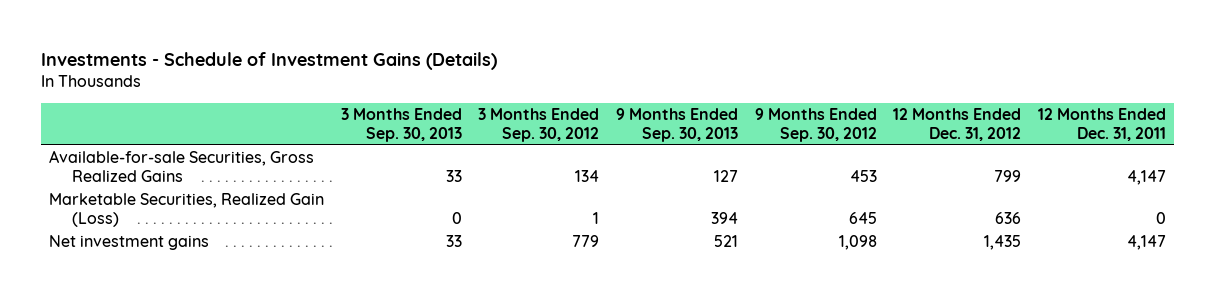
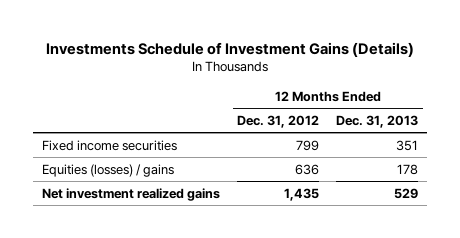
[41,51,498,70] Investments - Schedule of Investment Gains (Details) -> [46,41,415,57] Investments Schedule of Investment Gains (Details)
[340,107,462,142] 3 Months Ended Sep. 30, 2013 -> none
[478,107,600,142] 3 Months Ended Sep. 30, 2012 -> none
[616,107,739,142] 9 Months Ended Sep. 30, 2013 -> none
[754,107,877,142] 9 Months Ended Sep. 30, 2012 -> none
[1037,107,1166,141] 12 Months Ended Dec. 31, 2011 -> none
none -> [336,114,419,128] Dec. 31, 2013
[49,150,315,183] Available-for-sale Securities, Gross Realized Gains -> [41,139,177,151] Fixed income securities
[49,193,325,228] Marketable Securities, Realized Gain (Loss) -> [41,163,174,177] Equities (losses) / gains
[49,235,210,251] Net investment gains -> [41,187,220,201] Net investment realized gains

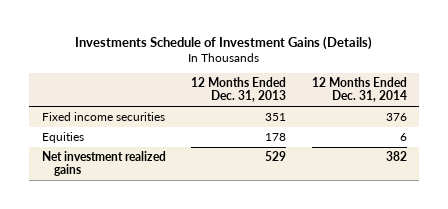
[237,114,320,128] Dec. 31, 2012 -> none
none -> [311,77,407,103] 12 Months Ended Dec. 31, 2014
[41,163,174,177] Equities (losses) / gains -> [41,132,84,144] Equities

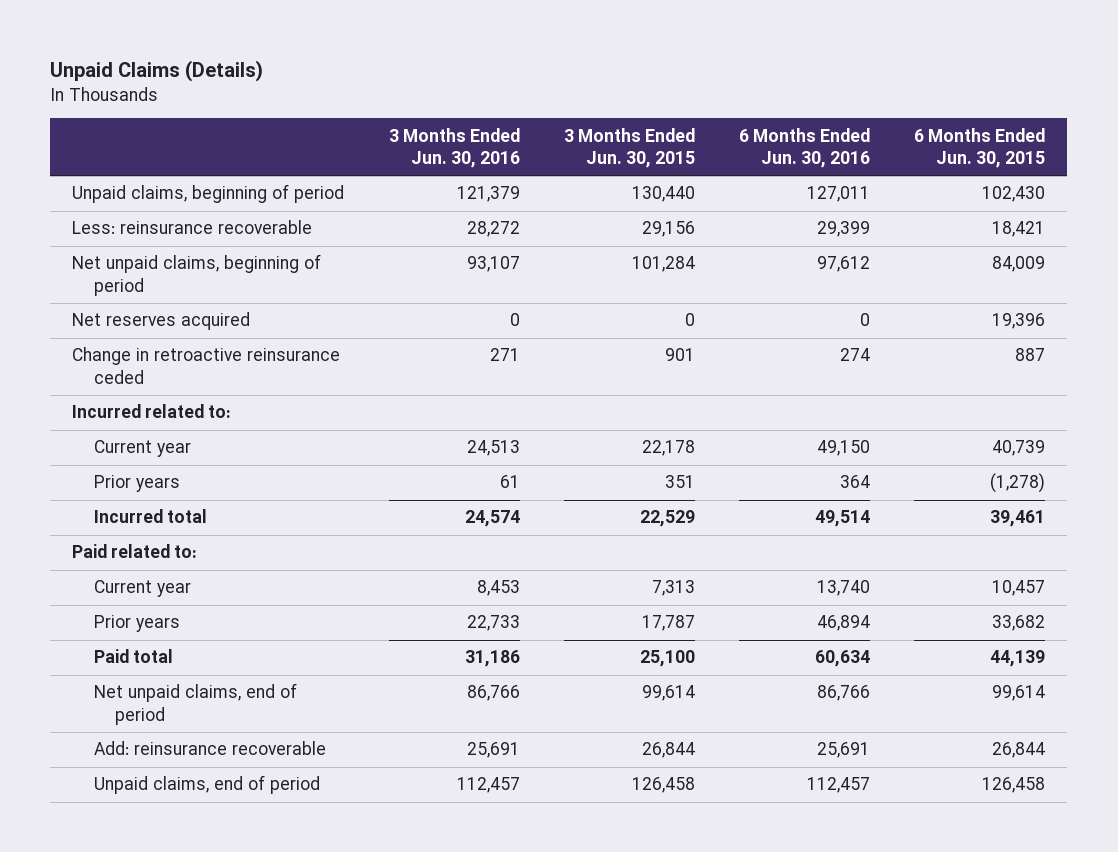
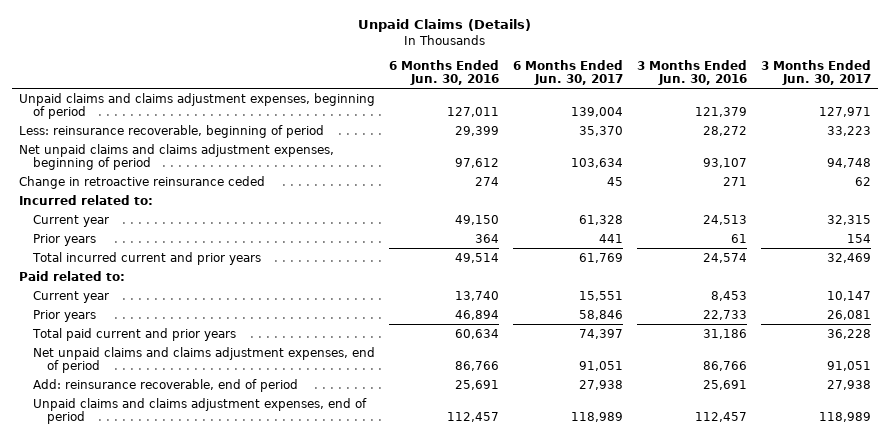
[563,127,695,169] 3 Months Ended Jun. 30, 2015 -> none
[914,127,1046,169] 6 Months Ended Jun. 30, 2015 -> none
none -> [512,59,623,85] 6 Months Ended Jun. 30, 2017
none -> [760,59,871,85] 3 Months Ended Jun. 30, 2017
[72,312,251,331] Net reserves acquired -> none
[72,184,345,204] Unpaid claims, beginning of period -> [18,92,375,119] Unpaid claims and claims adjustment expenses, beginning of period
[72,220,313,235] Less: reinsurance recoverable -> [18,124,324,138] Less: reinsurance recoverable, beginning of period
[72,254,322,296] Net unpaid claims, beginning of period -> [18,143,334,170] Net unpaid claims and claims adjustment expenses, beginning of period
[93,509,207,524] Incurred total -> [31,251,261,265] Total incurred current and prior years
[93,649,173,664] Paid total -> [31,327,236,341] Total paid current and prior years
[93,683,297,725] Net unpaid claims, end of period -> [32,346,375,373] Net unpaid claims and claims adjustment expenses, end of period
[93,741,326,756] Add: reinsurance recoverable -> [32,378,298,392] Add: reinsurance recoverable, end of period
[93,775,320,795] Unpaid claims, end of period -> [32,397,367,424] Unpaid claims and claims adjustment expenses, end of period

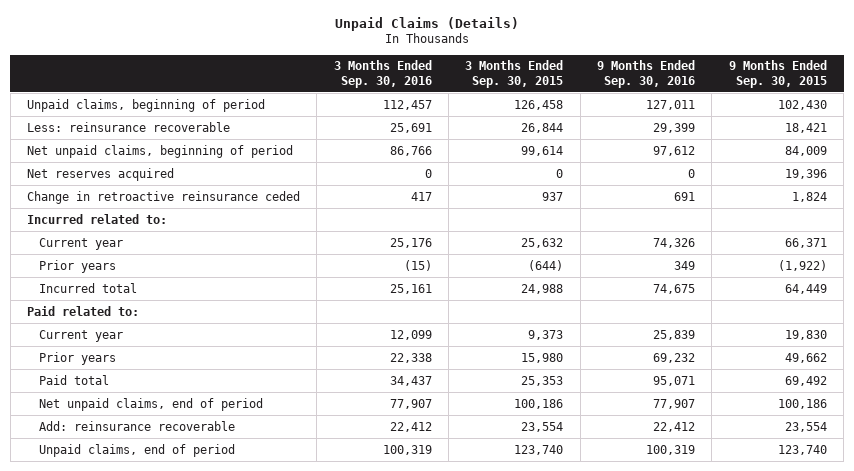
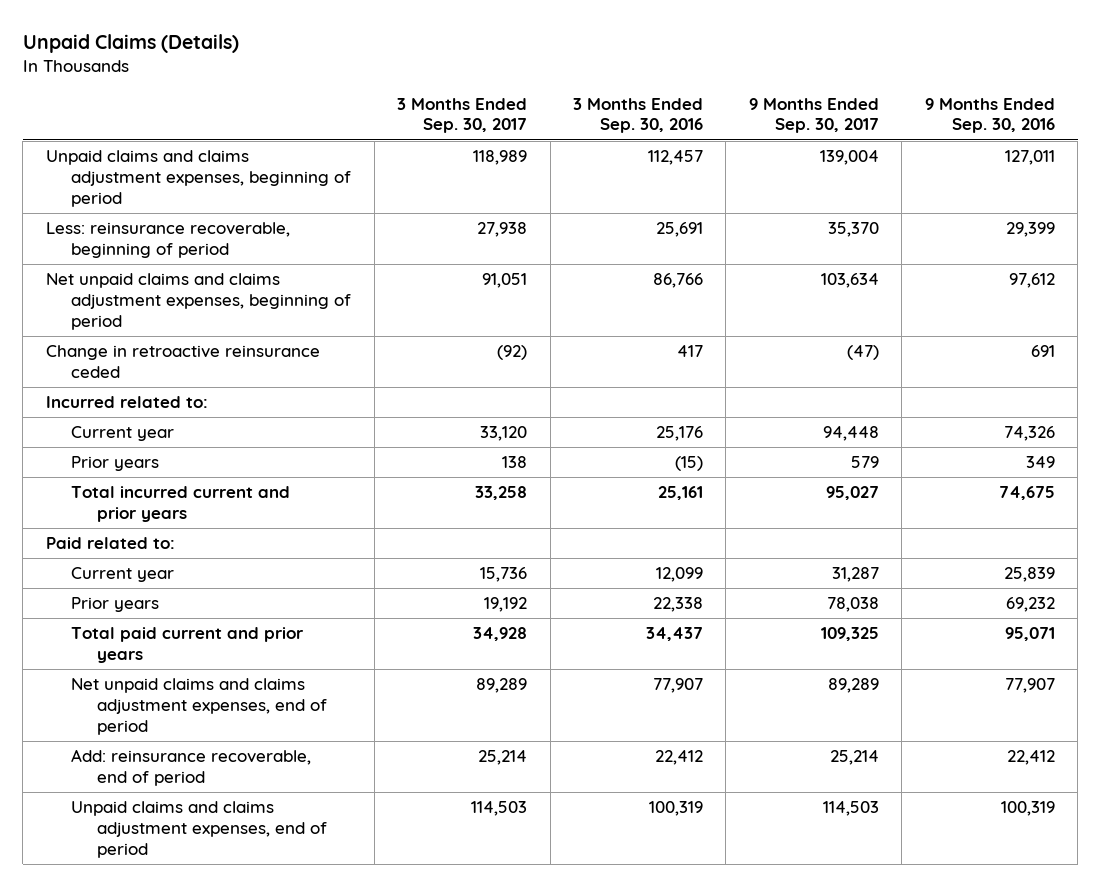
[465,60,564,88] 3 Months Ended Sep. 30, 2015 -> none
[728,60,827,88] 9 Months Ended Sep. 30, 2015 -> none
none -> [397,97,528,134] 3 Months Ended Sep. 30, 2017
none -> [748,97,879,134] 9 Months Ended Sep. 30, 2017
[26,167,174,181] Net reserves acquired -> none
[26,98,265,112] Unpaid claims, beginning of period -> [45,150,352,207] Unpaid claims and claims adjustment expenses, beginning of period
[26,121,230,132] Less: reinsurance recoverable -> [45,222,290,258] Less: reinsurance recoverable, beginning of period
[26,144,293,158] Net unpaid claims, beginning of period -> [45,273,352,330] Net unpaid claims and claims adjustment expenses, beginning of period
[39,282,138,293] Incurred total -> [71,486,291,522] Total incurred current and prior years
[39,374,110,385] Paid total -> [71,627,305,663] Total paid current and prior years
[39,397,264,411] Net unpaid claims, end of period -> [71,678,328,735] Net unpaid claims and claims adjustment expenses, end of period
[39,420,236,431] Add: reinsurance recoverable -> [71,749,312,786] Add: reinsurance recoverable, end of period
[39,443,236,457] Unpaid claims, end of period -> [71,801,328,858] Unpaid claims and claims adjustment expenses, end of period

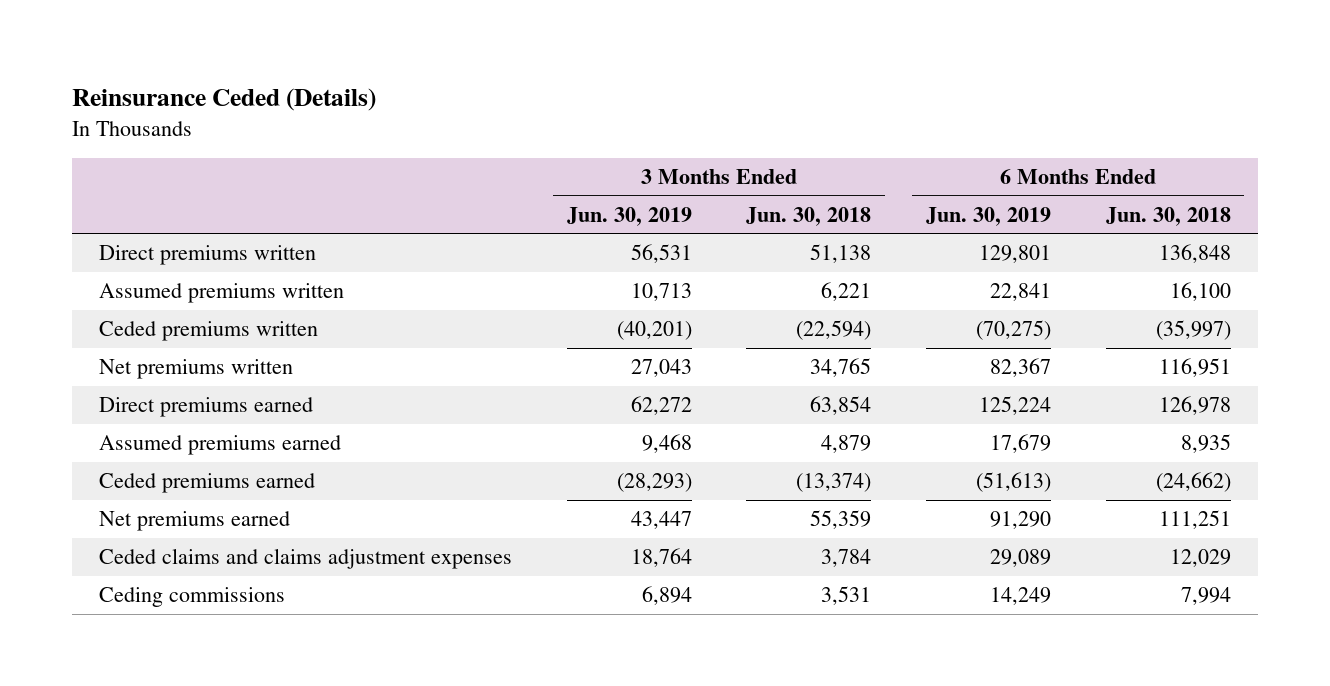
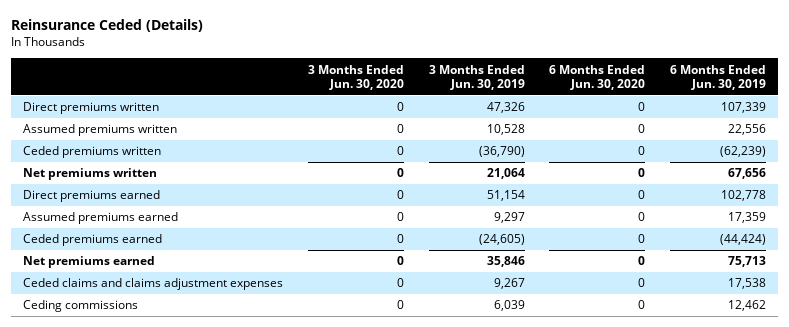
[746,206,872,226] Jun. 30, 2018 -> none
[1105,206,1231,226] Jun. 30, 2018 -> none
none -> [308,64,405,90] 3 Months Ended Jun. 30, 2020
none -> [549,64,646,90] 6 Months Ended Jun. 30, 2020
[630,244,692,264] 56,531 -> [486,102,525,114] 47,326
[978,245,1051,264] 129,801 -> [721,102,767,114] 107,339
[630,283,692,302] 10,713 -> [486,124,525,136] 10,528
[989,283,1051,302] 22,841 -> [728,124,767,136] 22,556
[616,321,692,341] (40,201) -> [478,146,525,158] (36,790)
[975,320,1051,341] (70,275) -> [720,146,767,158] (62,239)
[630,359,692,378] 27,043 -> [486,168,525,180] 21,064
[989,358,1051,378] 82,367 -> [728,168,767,180] 67,656
[630,396,692,416] 62,272 -> [486,190,525,202] 51,154
[978,396,1051,416] 125,224 -> [721,190,767,202] 102,778
[641,434,692,454] 9,468 -> [493,212,525,224] 9,297
[989,434,1051,454] 17,679 -> [728,212,767,224] 17,359
[616,473,692,493] (28,293) -> [478,234,525,246] (24,605)
[975,472,1051,493] (51,613) -> [720,234,767,246] (44,424)
[630,511,692,530] 43,447 -> [486,256,525,268] 35,846
[989,511,1051,530] 91,290 -> [728,256,767,268] 75,713
[630,548,692,568] 18,764 -> [493,278,525,290] 9,267
[989,549,1051,568] 29,089 -> [728,278,767,290] 17,538
[641,586,692,606] 6,894 -> [493,300,525,312] 6,039
[989,587,1051,606] 14,249 -> [728,300,767,312] 12,462

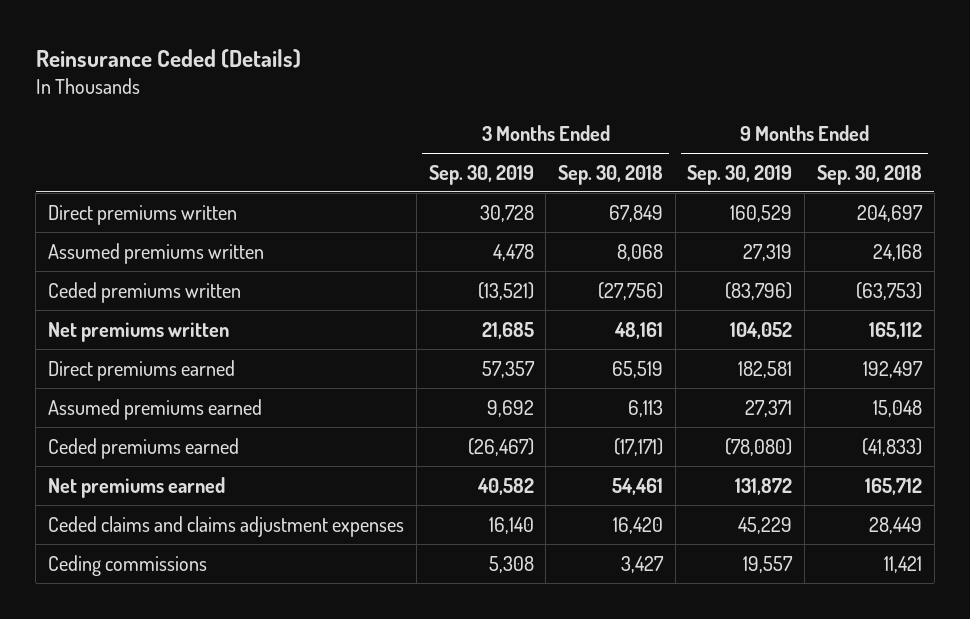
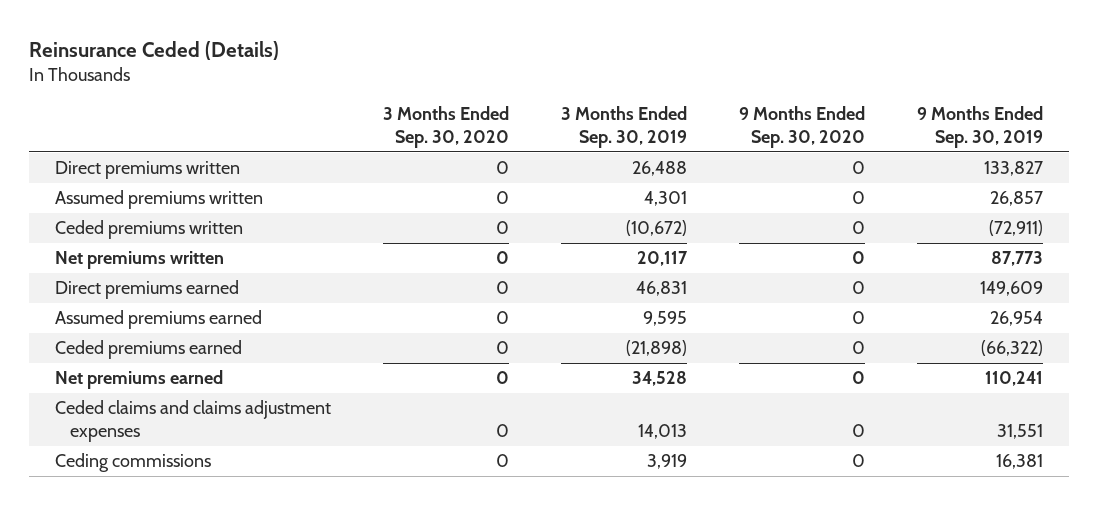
[558,164,664,185] Sep. 30, 2018 -> none
[816,164,922,185] Sep. 30, 2018 -> none
none -> [382,106,509,149] 3 Months Ended Sep. 30, 2020
none -> [738,106,865,149] 9 Months Ended Sep. 30, 2020
[479,204,534,222] 30,728 -> [631,161,687,177] 26,488
[730,204,793,222] 160,529 -> [983,161,1043,177] 133,827
[492,243,534,261] 4,478 -> [643,191,687,207] 4,301
[743,243,793,261] 27,319 -> [989,191,1043,207] 26,857
[477,281,534,300] (13,521) -> [625,220,687,237] (10,672)
[725,281,793,300] (83,796) -> [988,220,1043,237] (72,911)
[481,321,534,339] 21,685 -> [636,251,688,267] 20,117
[730,321,793,339] 104,052 -> [990,251,1043,267] 87,773
[481,360,535,378] 57,357 -> [635,281,687,297] 46,831
[738,360,793,378] 182,581 -> [979,281,1043,297] 149,609
[486,399,534,417] 9,692 -> [642,311,687,327] 9,595
[745,399,793,417] 27,371 -> [989,311,1043,327] 26,954
[467,437,534,456] (26,467) -> [625,340,687,357] (21,898)
[725,437,793,456] (78,080) -> [980,340,1043,357] (66,322)
[476,477,534,495] 40,582 -> [631,371,687,387] 34,528
[735,477,793,495] 131,872 -> [984,371,1043,387] 110,241
[488,516,534,534] 16,140 -> [637,424,687,440] 14,013
[738,516,793,534] 45,229 -> [996,424,1043,440] 31,551
[488,555,534,573] 5,308 -> [646,454,687,470] 3,919
[743,555,794,573] 19,557 -> [995,454,1043,470] 16,381

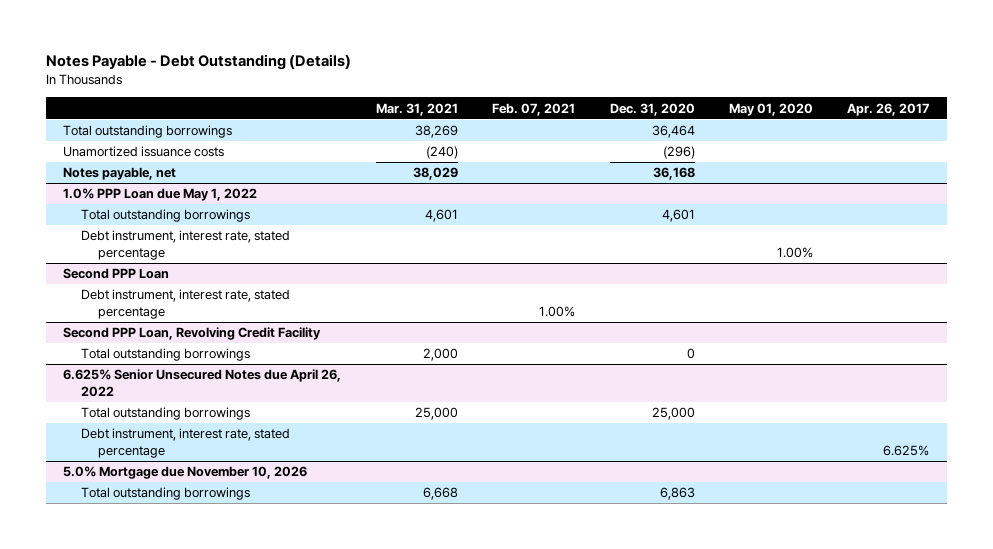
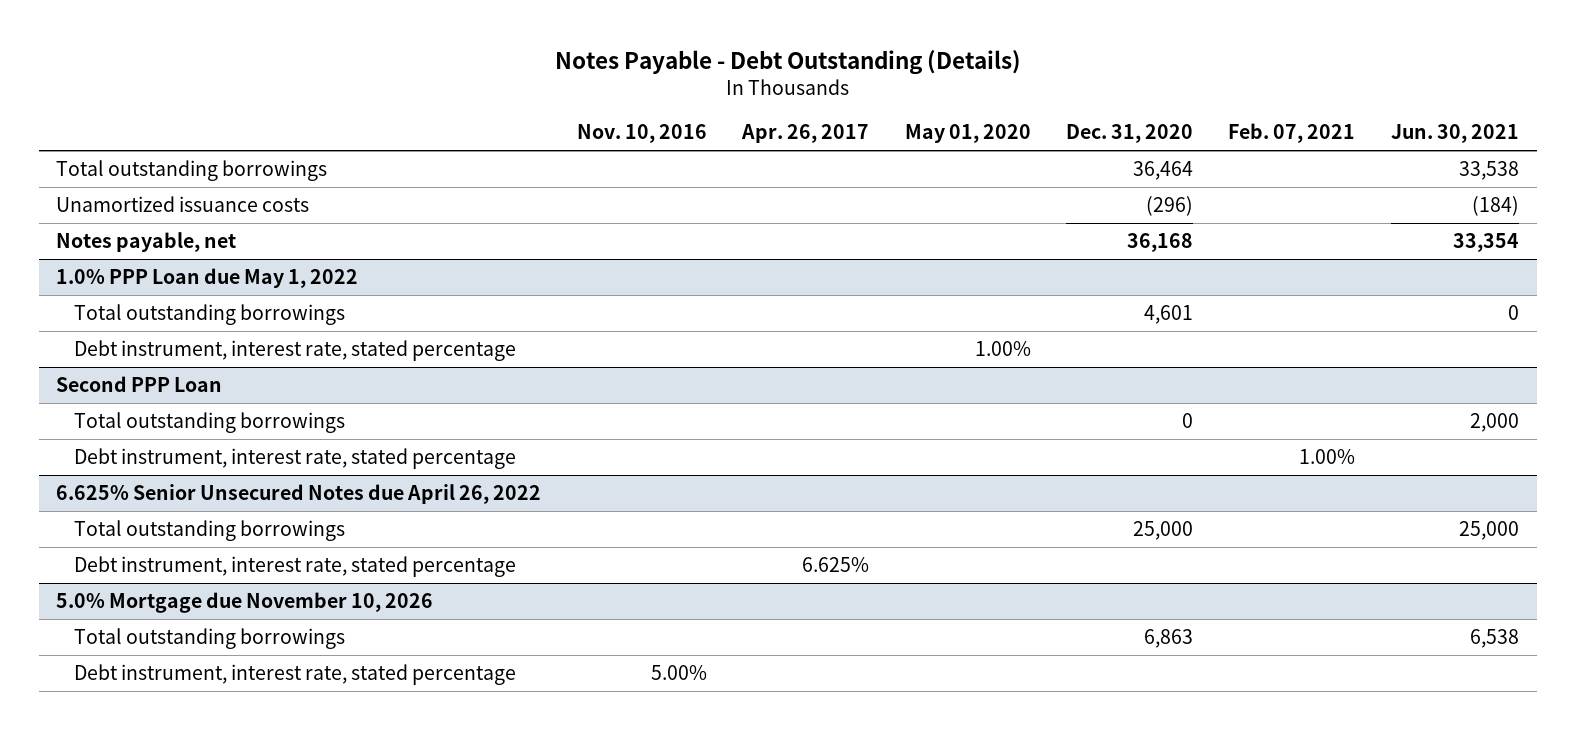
[375,102,458,116] Mar. 31, 2021 -> none
none -> [576,124,707,144] Nov. 10, 2016
none -> [1390,124,1519,144] Jun. 30, 2021
[63,327,322,341] Second PPP Loan, Revolving Credit Facility -> none
[80,289,290,320] Debt instrument, interest rate, stated percentage -> [74,447,517,469] Debt instrument, interest rate, stated percentage
none -> [74,663,517,685] Debt instrument, interest rate, stated percentage

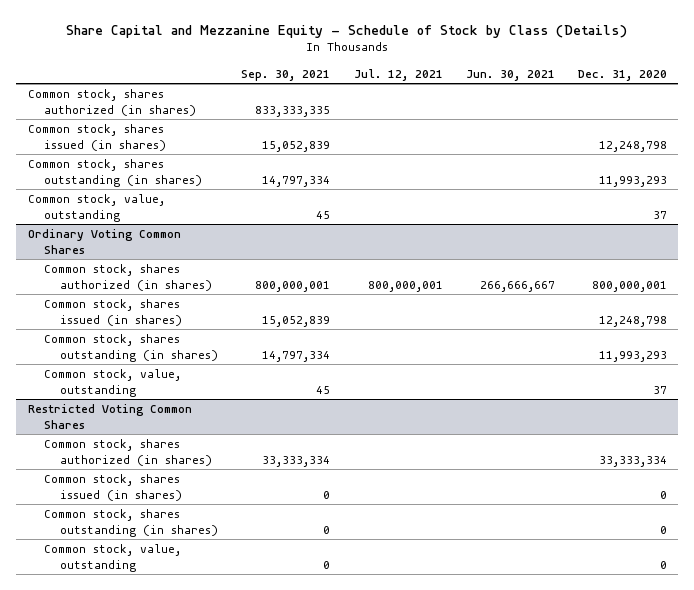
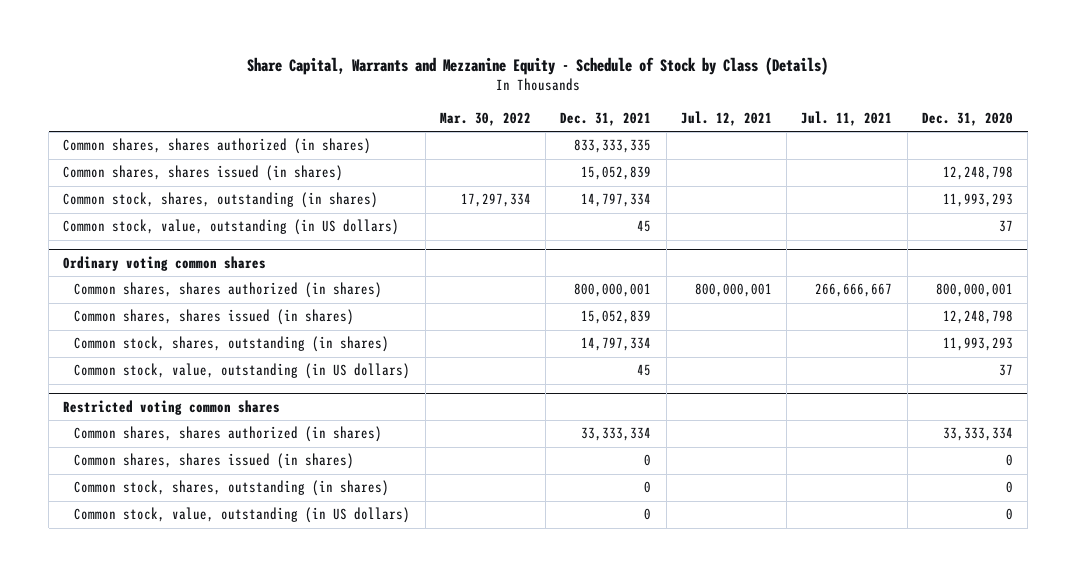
[66,24,628,38] Share Capital and Mezzanine Equity - Schedule of Stock by Class (Details) -> [247,56,829,75] Share Capital, Warrants and Mezzanine Equity - Schedule of Stock by Class (Details)
[241,69,331,81] Sep. 30, 2021 -> none
[465,69,555,81] Jun. 30, 2021 -> none
none -> [439,111,531,126] Mar. 30, 2022
none -> [560,111,652,126] Dec. 31, 2021
none -> [801,110,893,126] Jul. 11, 2021
[27,89,196,116] Common stock, shares authorized (in shares) -> [63,138,372,155] Common shares, shares authorized (in shares)
[27,124,166,151] Common stock, shares issued (in shares) -> [63,165,344,182] Common shares, shares issued (in shares)
[27,159,202,187] Common stock, shares outstanding (in shares) -> [63,192,379,209] Common stock, shares, outstanding (in shares)
[27,194,165,222] Common stock, value, outstanding -> [63,219,400,236] Common stock, value, outstanding (in US dollars)
[27,229,181,254] Ordinary Voting Common Shares -> [63,255,267,271] Ordinary voting common shares
[43,264,213,291] Common stock, shares authorized (in shares) -> [74,282,383,299] Common shares, shares authorized (in shares)
[43,299,183,326] Common stock, shares issued (in shares) -> [74,309,355,326] Common shares, shares issued (in shares)
[43,334,219,362] Common stock, shares outstanding (in shares) -> [74,336,390,353] Common stock, shares, outstanding (in shares)
[43,369,181,397] Common stock, value, outstanding -> [74,363,411,380] Common stock, value, outstanding (in US dollars)
[27,404,192,429] Restricted Voting Common Shares -> [63,399,281,415] Restricted voting common shares
[43,439,213,466] Common stock, shares authorized (in shares) -> [74,426,383,443] Common shares, shares authorized (in shares)
[43,474,183,501] Common stock, shares issued (in shares) -> [74,453,355,470] Common shares, shares issued (in shares)
[43,509,219,537] Common stock, shares outstanding (in shares) -> [74,480,390,497] Common stock, shares, outstanding (in shares)
[43,544,181,572] Common stock, value, outstanding -> [74,507,411,524] Common stock, value, outstanding (in US dollars)

